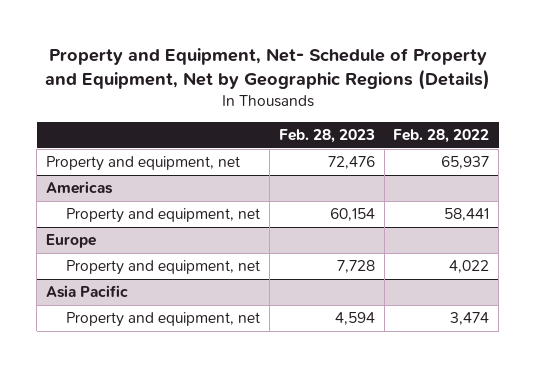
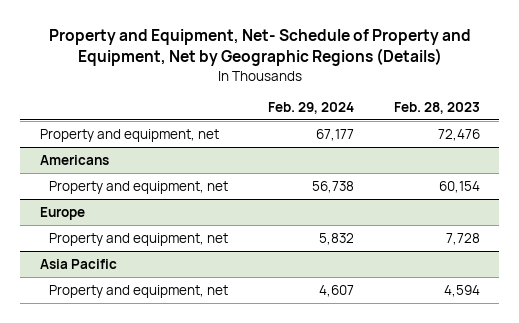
[393,129,490,144] Feb. 28, 2022 -> none
none -> [268,101,355,114] Feb. 29, 2024
[45,181,113,195] Americas -> [39,154,109,165] Americans

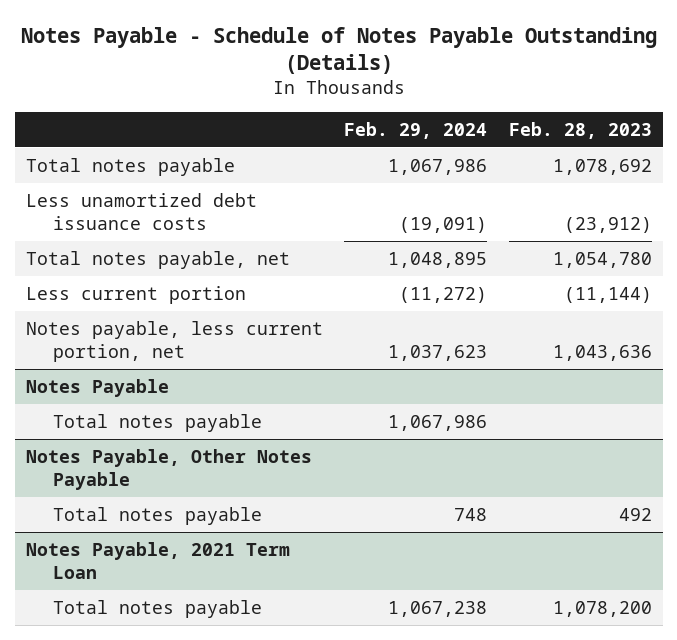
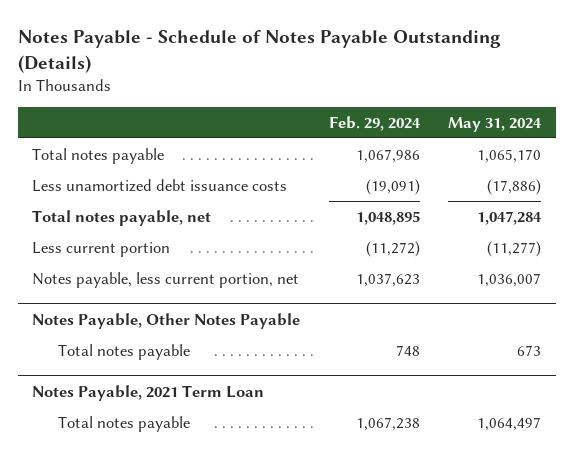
[508,122,652,140] Feb. 28, 2023 -> none
none -> [448,116,543,132] May 31, 2024
[25,378,169,397] Notes Payable -> none
[52,413,262,432] Total notes payable -> none

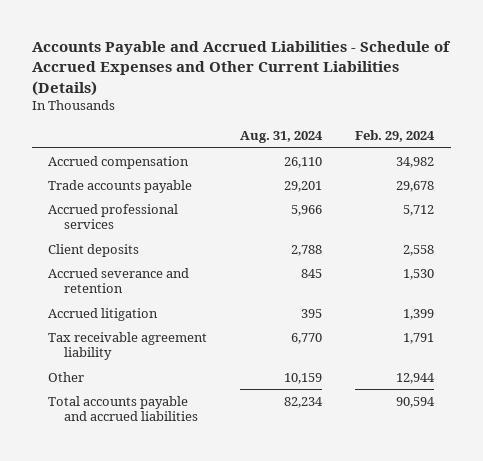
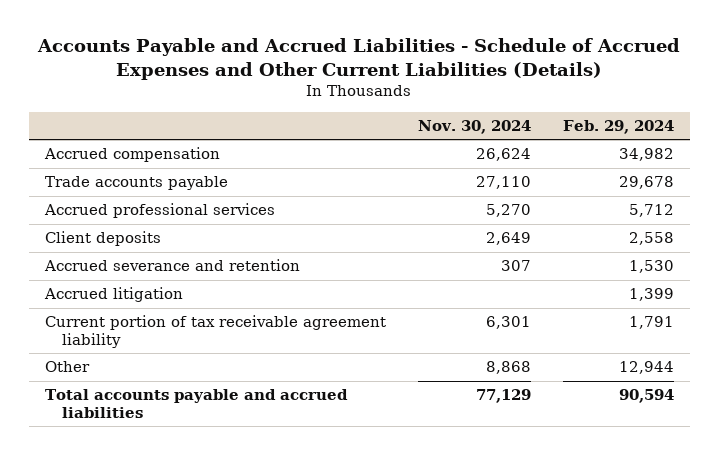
[240,131,324,144] Aug. 31, 2024 -> none
none -> [417,120,531,135] Nov. 30, 2024
[48,331,208,361] Tax receivable agreement liability -> [44,315,386,349] Current portion of tax receivable agreement liability

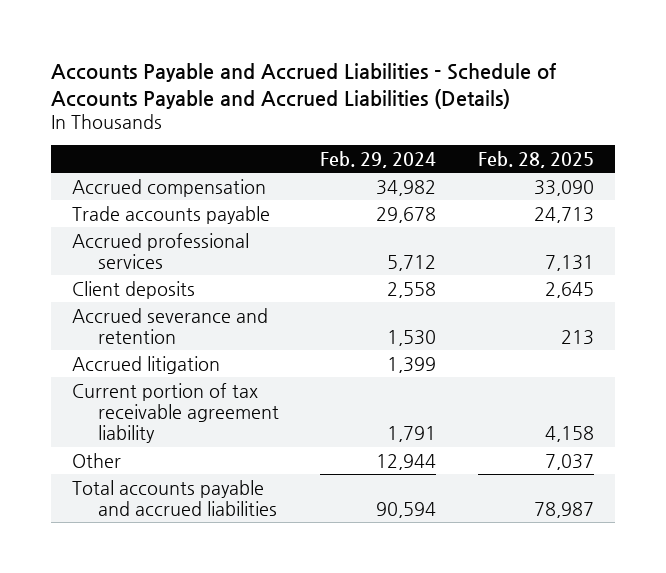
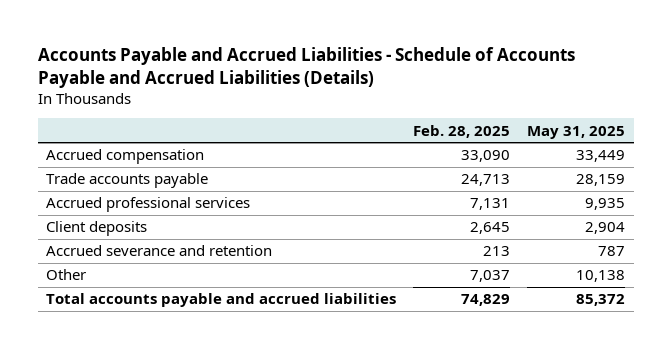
[320,150,437,168] Feb. 29, 2024 -> none
none -> [527,125,626,139] May 31, 2025
[71,355,220,374] Accrued litigation -> none
[71,382,279,444] Current portion of tax receivable agreement liability -> none
[534,501,595,518] 78,987 -> [461,294,511,307] 74,829

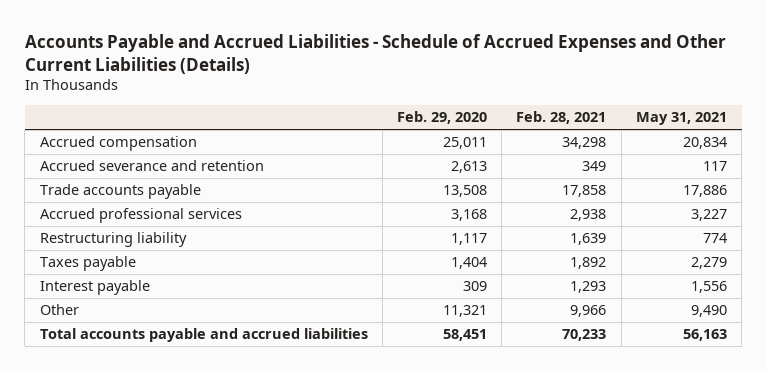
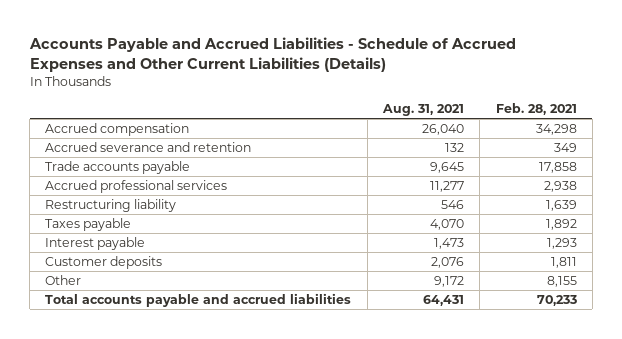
[397,111,488,125] Feb. 29, 2020 -> none
[635,112,727,126] May 31, 2021 -> none
none -> [381,103,464,116] Aug. 31, 2021
none -> [45,256,163,270] Customer deposits
[570,305,607,318] 9,966 -> [546,276,577,288] 8,155

